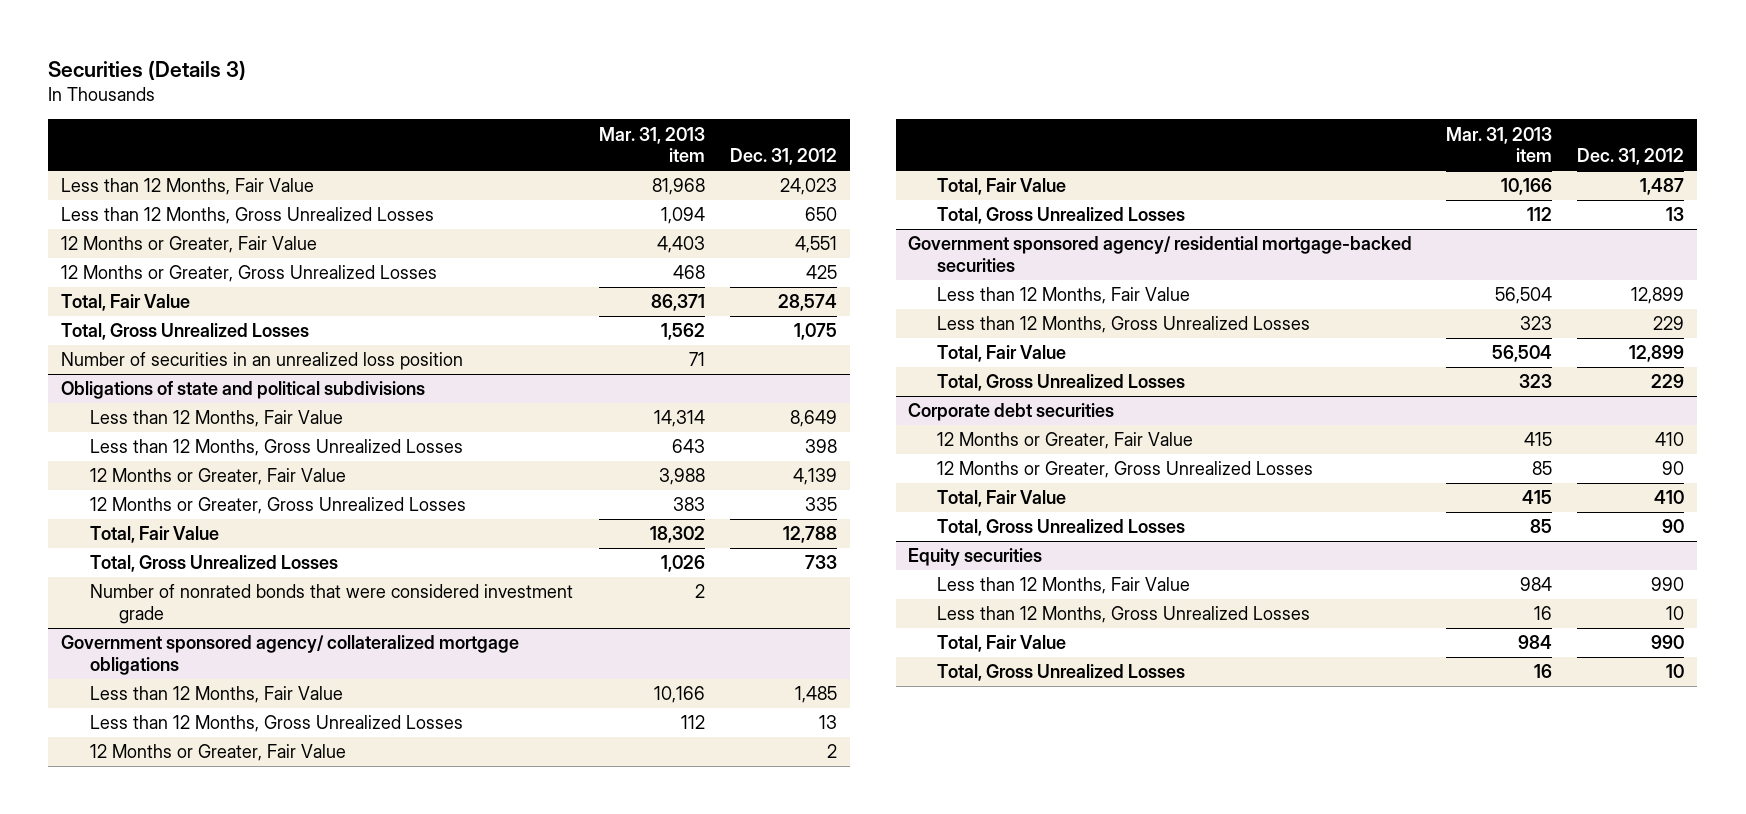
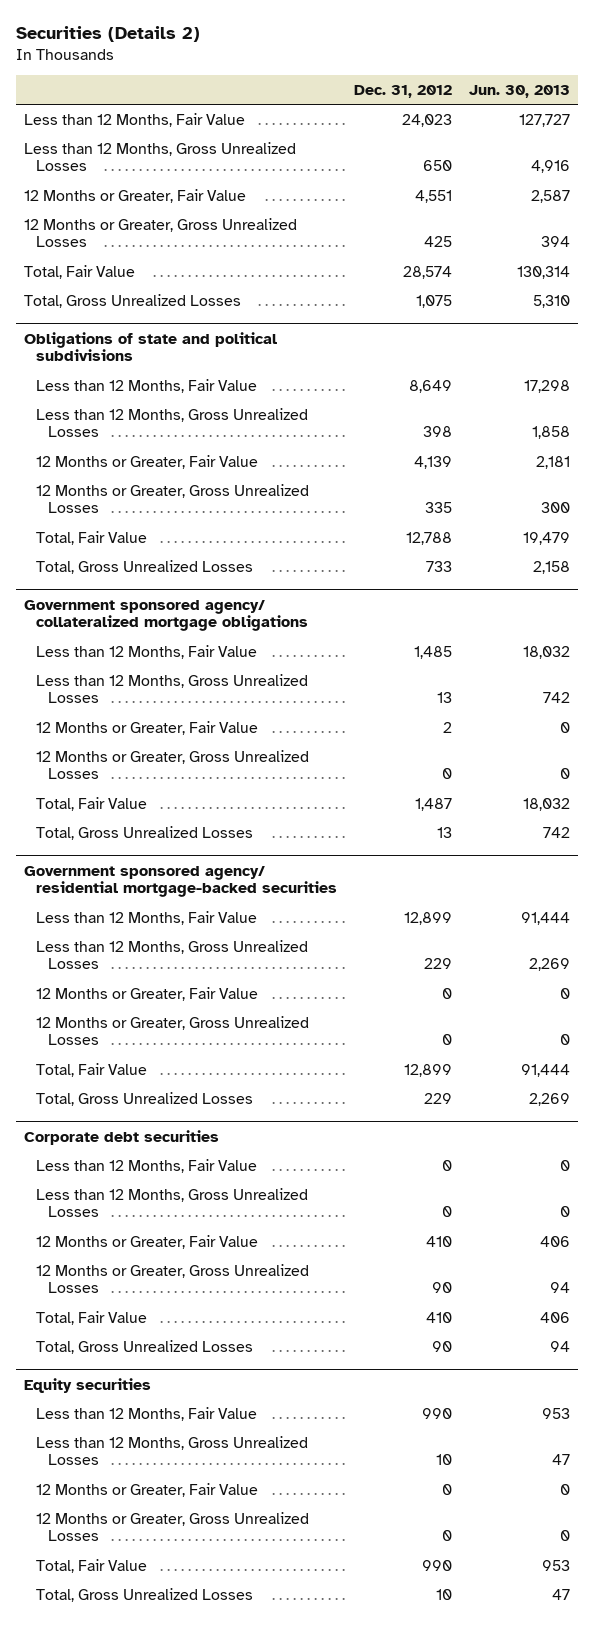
[48,59,247,80] Securities (Details 3) -> [15,26,200,43] Securities (Details 2)
[598,126,705,163] Mar. 31, 2013 item -> none
none -> [468,85,570,99] Jun. 30, 2013
[61,352,464,371] Number of securities in an unrealized loss position -> none
[90,584,574,624] Number of nonrated bonds that were considered investment grade -> none
none -> [35,749,309,780] 12 Months or Greater, Gross Unrealized Losses
none -> [35,986,258,1001] 12 Months or Greater, Fair Value
none -> [35,1015,309,1046] 12 Months or Greater, Gross Unrealized Losses
none -> [35,1158,257,1173] Less than 12 Months, Fair Value
none -> [35,1187,308,1218] Less than 12 Months, Gross Unrealized Losses
none -> [35,1482,258,1497] 12 Months or Greater, Fair Value
none -> [35,1511,309,1542] 12 Months or Greater, Gross Unrealized Losses

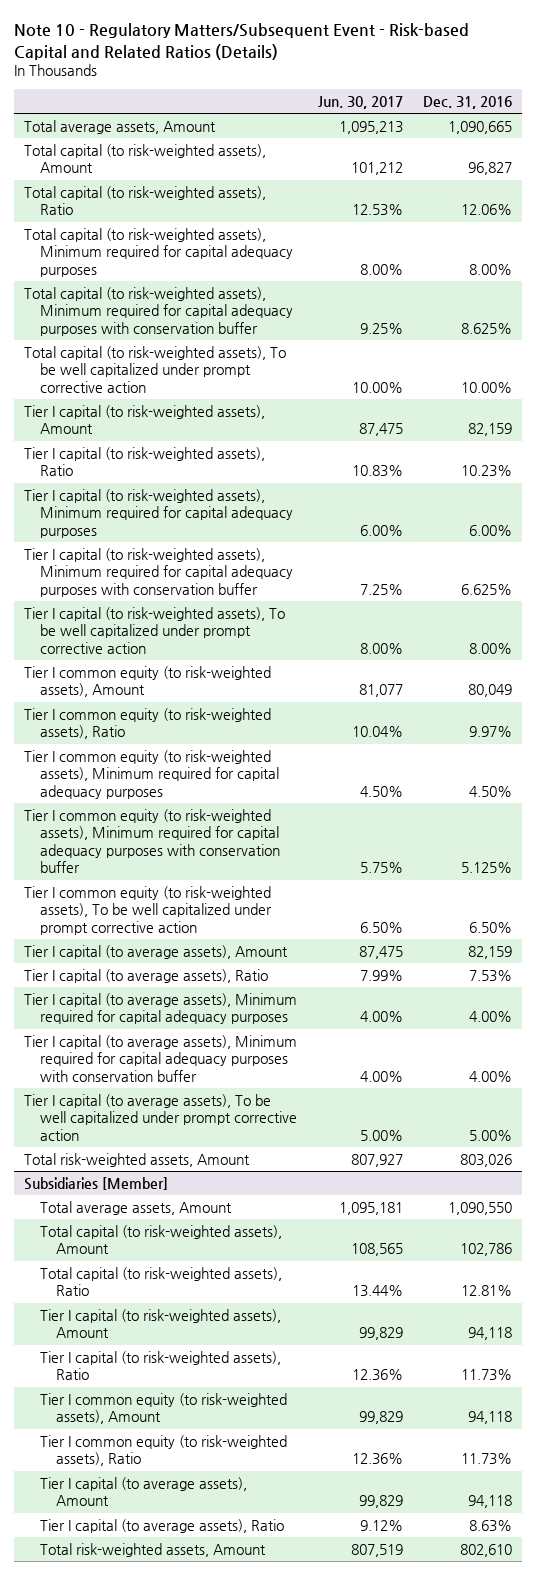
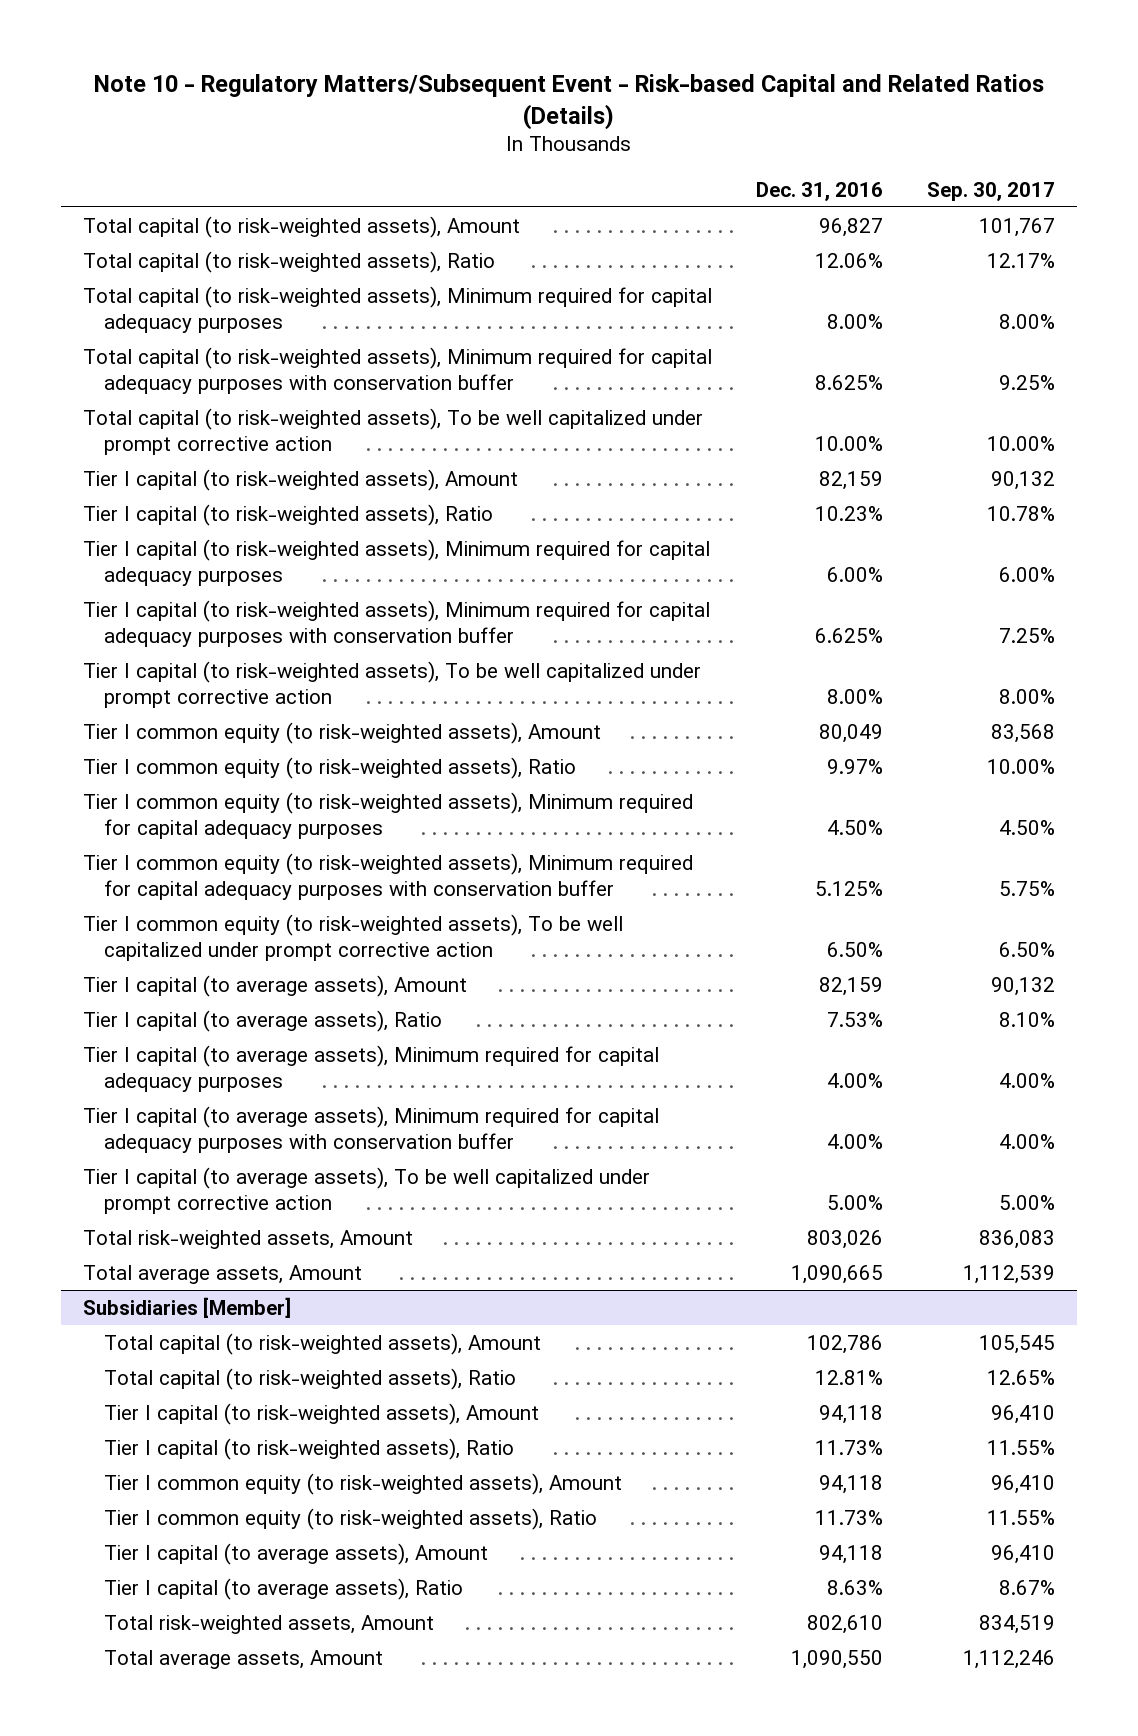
[317,95,403,109] Jun. 30, 2017 -> none
none -> [927,181,1056,201] Sep. 30, 2017
[24,119,217,134] Total average assets, Amount -> [82,1264,362,1284] Total average assets, Amount
[40,1200,233,1215] Total average assets, Amount -> [104,1649,384,1669] Total average assets, Amount

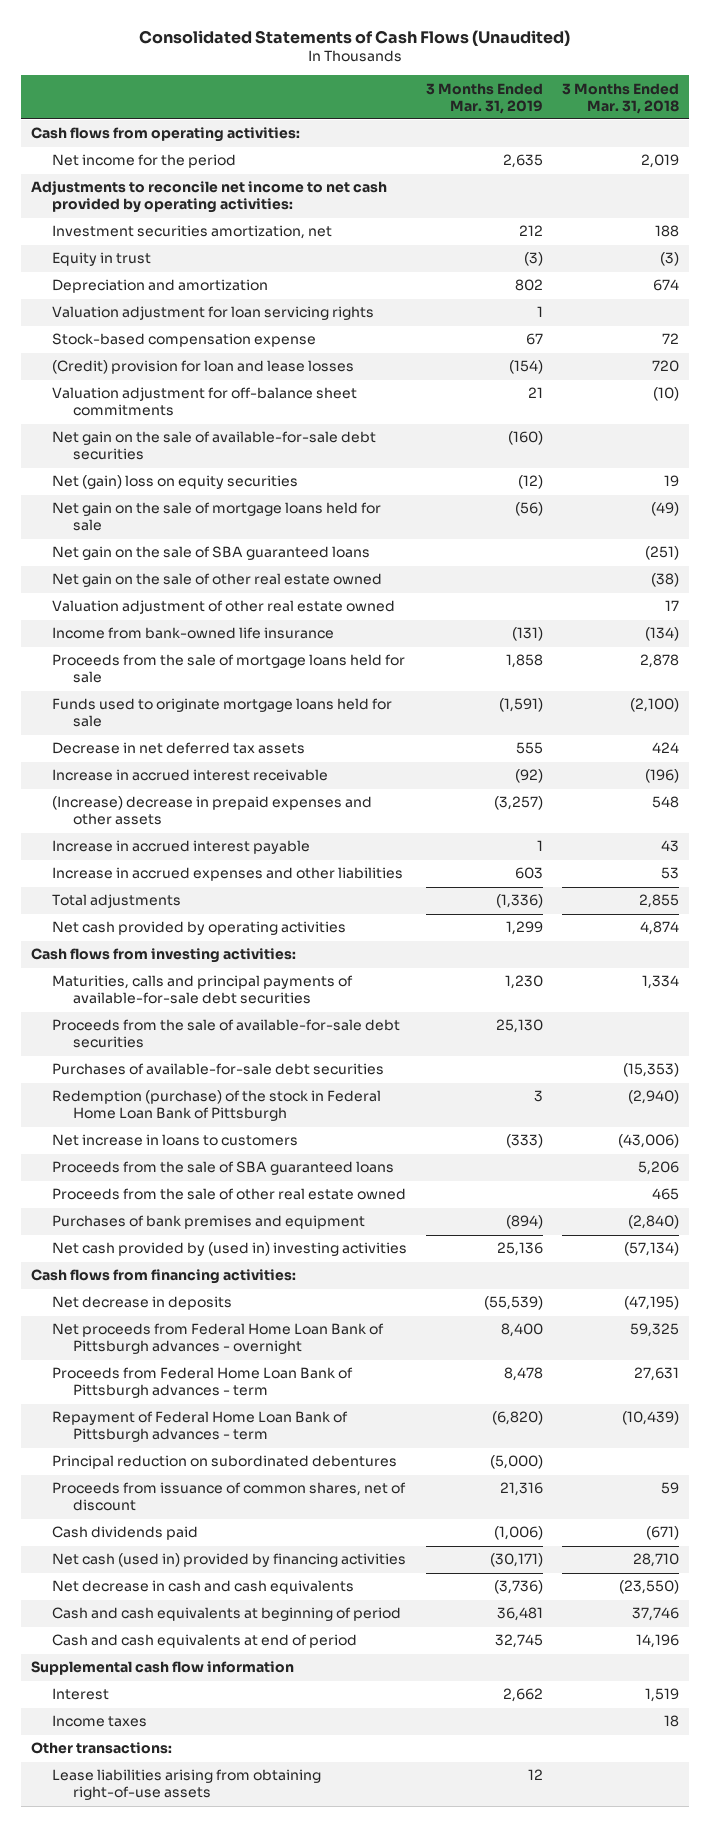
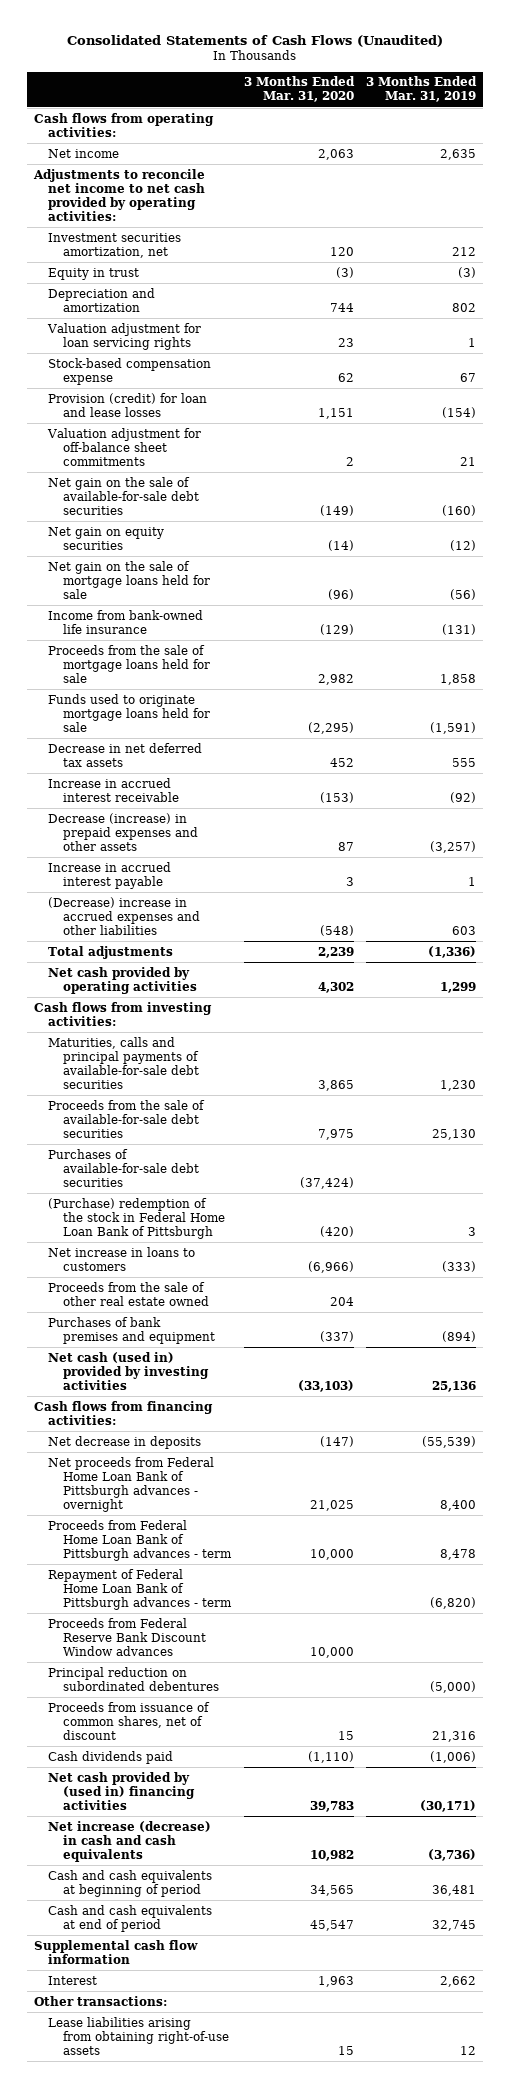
[562,82,680,114] 3 Months Ended Mar. 31, 2018 -> none
none -> [243,76,355,103] 3 Months Ended Mar. 31, 2020
[51,154,236,169] Net income for the period -> [48,148,120,158] Net income
[51,360,354,375] (Credit) provision for loan and lease losses -> [48,392,208,417] Provision (credit) for loan and lease losses
[51,475,298,490] Net (gain) loss on equity securities -> [48,526,165,550] Net gain on equity securities
[51,546,370,561] Net gain on the sale of SBA guaranteed loans -> none
[51,573,382,588] Net gain on the sale of other real estate owned -> none
[51,600,395,615] Valuation adjustment of other real estate owned -> none
[51,796,372,826] (Increase) decrease in prepaid expenses and other assets -> [48,812,198,851] Decrease (increase) in prepaid expenses and other assets
[51,867,403,882] Increase in accrued expenses and other liabilities -> [48,896,200,935] (Decrease) increase in accrued expenses and other liabilities
[51,1090,381,1122] Redemption (purchase) of the stock in Federal Home Loan Bank of Pittsburgh -> [48,1197,225,1239] (Purchase) redemption of the stock in Federal Home Loan Bank of Pittsburgh
[51,1161,394,1176] Proceeds from the sale of SBA guaranteed loans -> none
[51,1242,407,1257] Net cash provided by (used in) investing activities -> [48,1351,209,1390] Net cash (used in) provided by investing activities
none -> [48,1617,206,1656] Proceeds from Federal Reserve Bank Discount Window advances
[51,1553,406,1568] Net cash (used in) provided by financing activities -> [48,1771,195,1810] Net cash provided by (used in) financing activities
[51,1580,354,1595] Net decrease in cash and cash equivalents -> [48,1820,212,1862] Net increase (decrease) in cash and cash equivalents
[51,1715,147,1728] Income taxes -> none

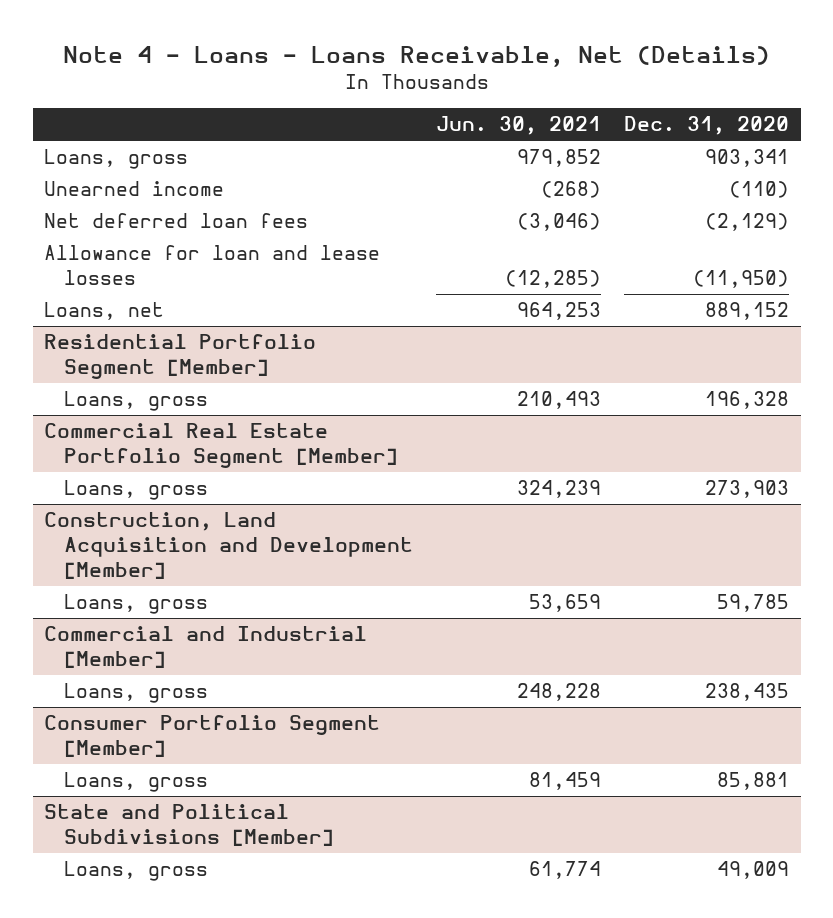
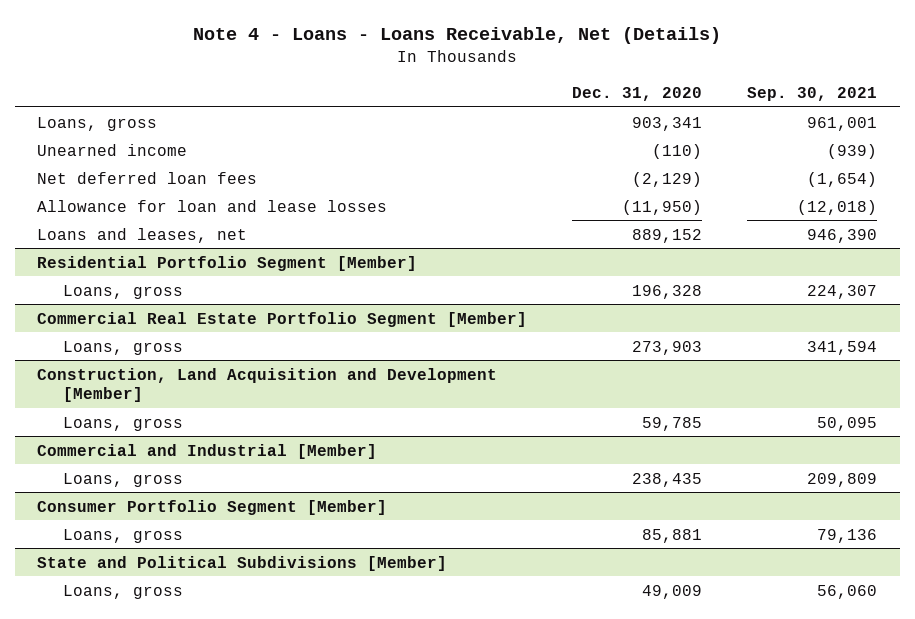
[435,116,601,136] Jun. 30, 2021 -> none
none -> [747,86,878,101] Sep. 30, 2021
[44,302,165,321] Loans, net -> [37,227,248,243] Loans and leases, net

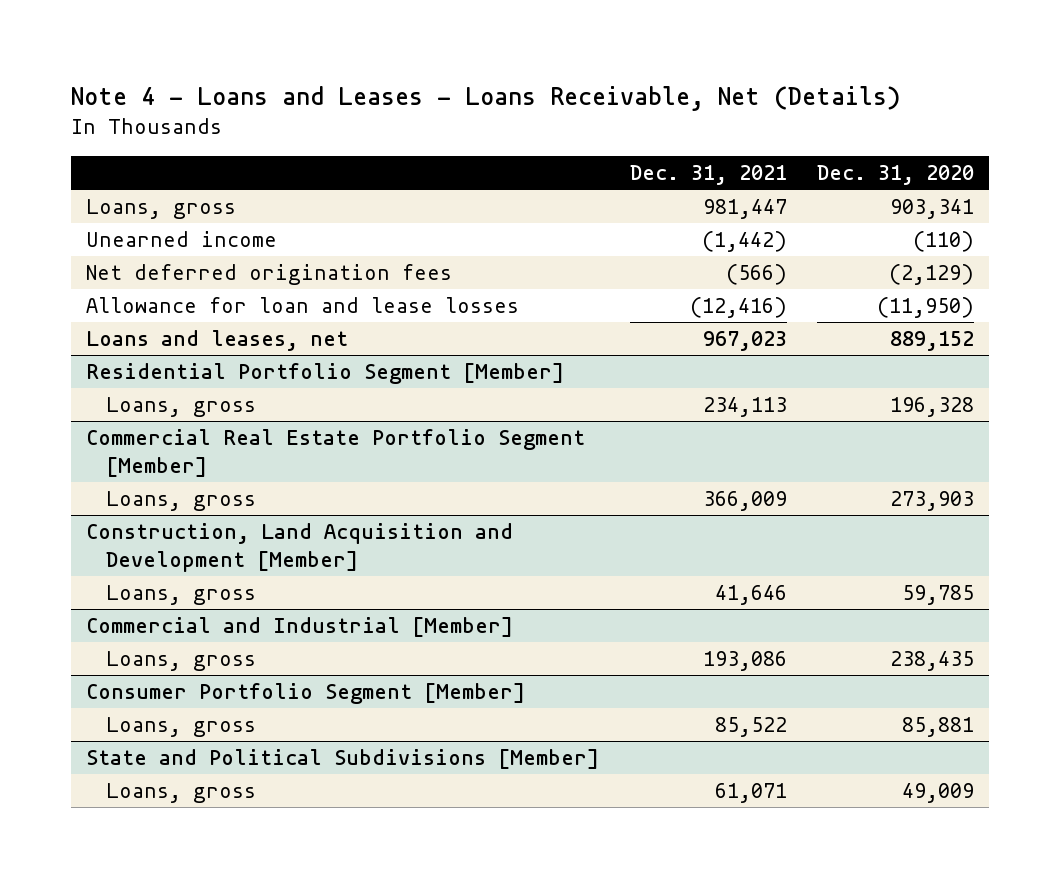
[193,27,722,45] Note 4 - Loans - Loans Receivable, Net (Details) -> [71,85,902,111] Note 4 - Loans and Leases - Loans Receivable, Net (Details)
[747,86,878,101] Sep. 30, 2021 -> none
none -> [629,164,787,185] Dec. 31, 2021
[37,171,258,184] Net deferred loan fees -> [86,264,453,286] Net deferred origination fees

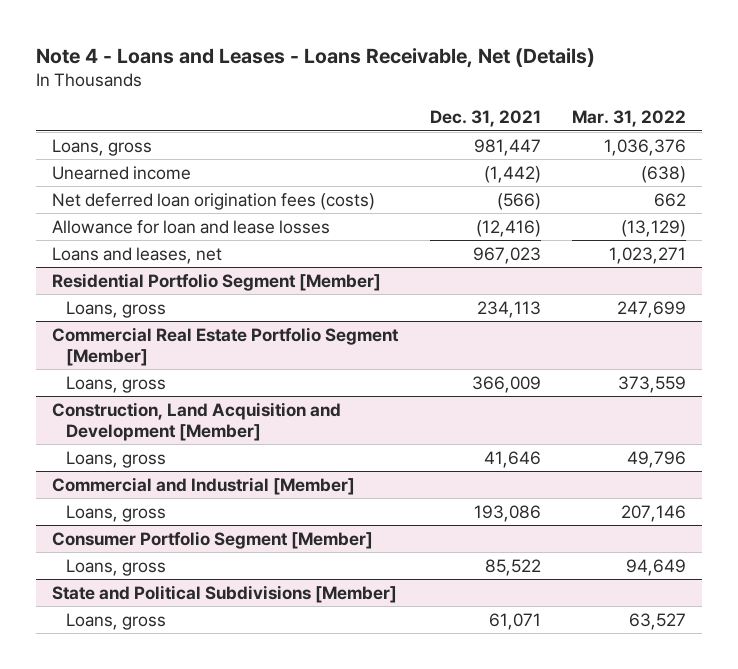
[817,164,975,185] Dec. 31, 2020 -> none
none -> [572,110,687,128] Mar. 31, 2022
[86,264,453,286] Net deferred origination fees -> [51,192,375,210] Net deferred loan origination fees (costs)

